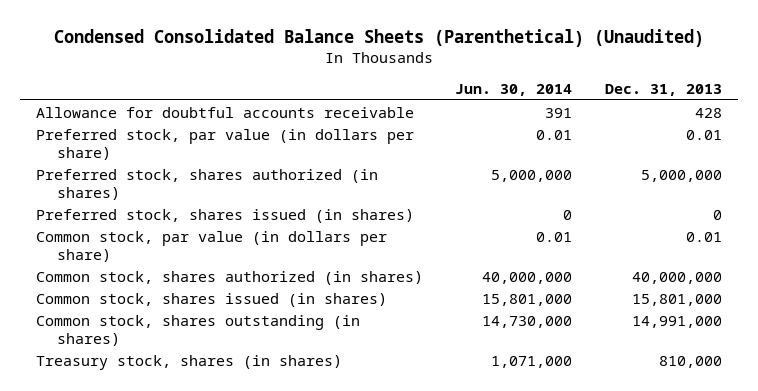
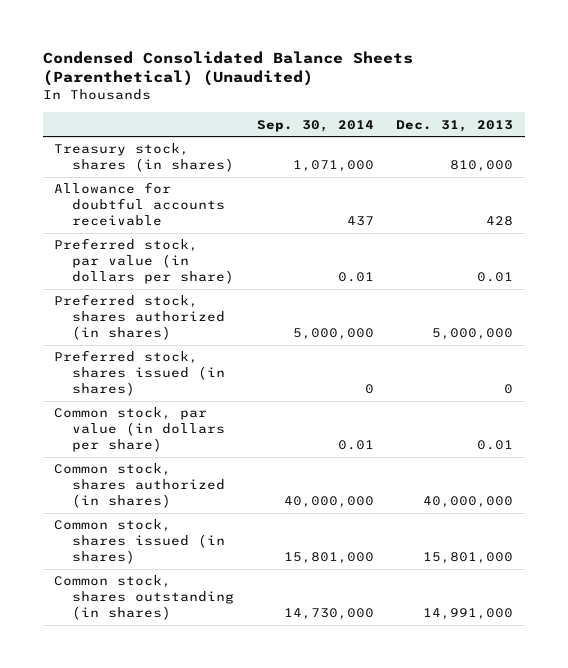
[455,83,573,96] Jun. 30, 2014 -> none
none -> [256,119,374,132] Sep. 30, 2014
[35,354,342,370] Treasury stock, shares (in shares) -> [54,143,234,173] Treasury stock, shares (in shares)

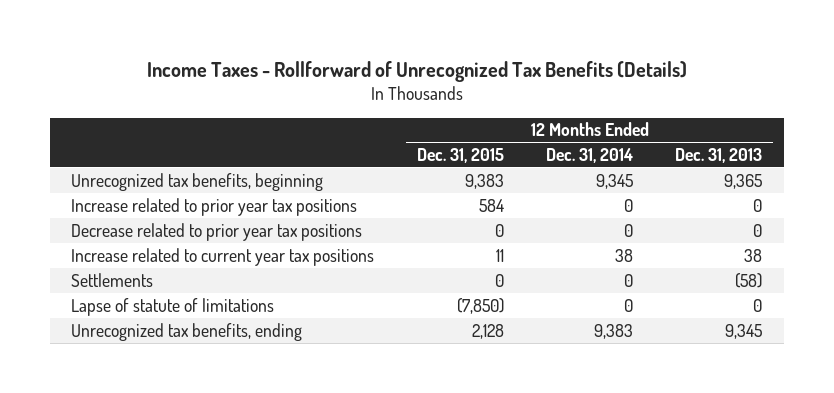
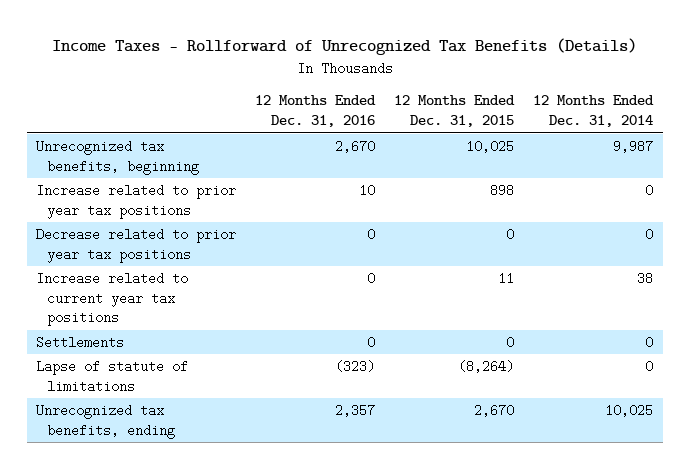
[675,147,763,163] Dec. 31, 2013 -> none
none -> [255,95,377,128] 12 Months Ended Dec. 31, 2016
[464,173,504,189] 9,383 -> [466,139,515,153] 10,025
[596,173,634,189] 9,345 -> [613,139,654,153] 9,987
[478,198,504,212] 584 -> [490,183,515,197] 898
[456,297,504,314] (7,850) -> [458,359,515,373] (8,264)
[471,323,504,339] 2,128 -> [474,403,515,417] 2,670
[594,323,634,339] 9,383 -> [605,403,654,417] 10,025

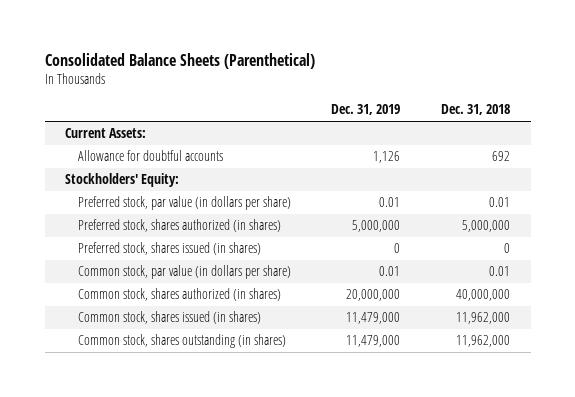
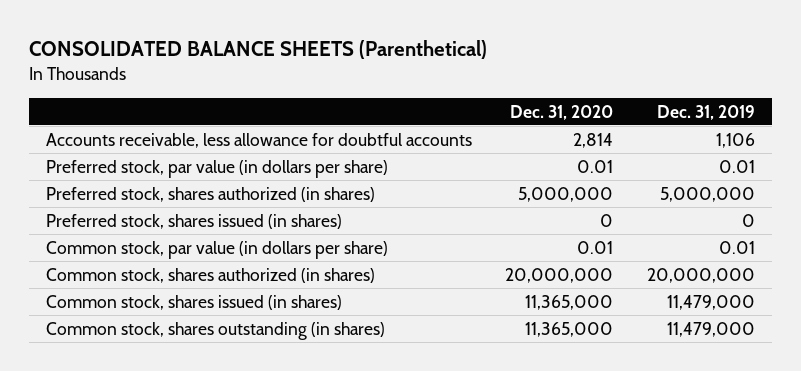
[44,52,315,69] Consolidated Balance Sheets (Parenthetical) -> [28,40,487,60] CONSOLIDATED BALANCE SHEETS (Parenthetical)
[441,104,511,116] Dec. 31, 2018 -> none
none -> [510,104,614,120] Dec. 31, 2020
[65,128,147,139] Current Assets: -> none
[65,173,180,188] Stockholders' Equity: -> none
[77,150,223,162] Allowance for doubtful accounts -> [45,132,472,148] Accounts receivable, less allowance for doubtful accounts
[373,151,401,164] 1,126 -> [716,132,756,148] 1,106

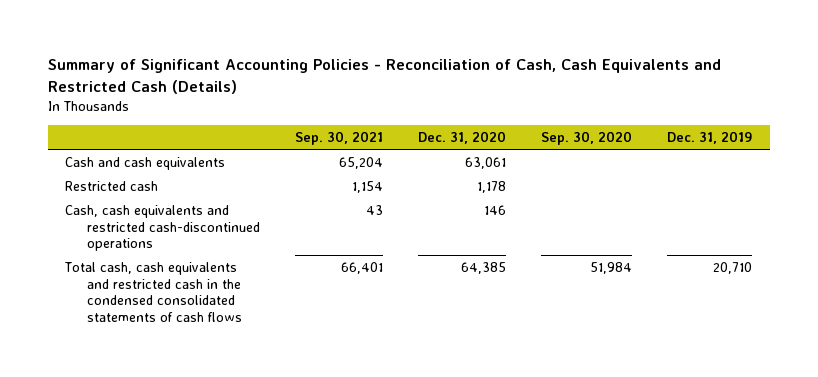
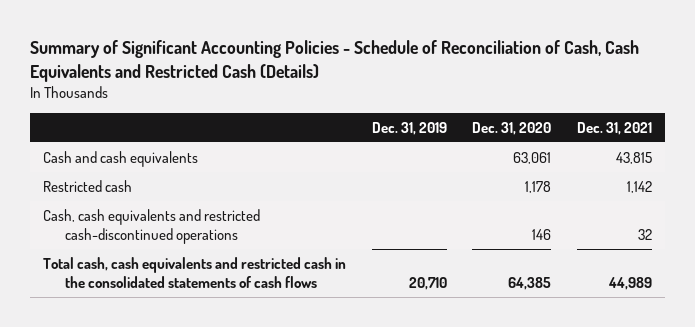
[47,58,721,94] Summary of Significant Accounting Policies - Reconciliation of Cash, Cash Equivalents and Restricted Cash (Details) -> [30,40,640,82] Summary of Significant Accounting Policies - Schedule of Reconciliation of Cash, Cash Equivalents and Restricted Cash (Details)
[295,130,384,145] Sep. 30, 2021 -> none
[541,130,633,145] Sep. 30, 2020 -> none
none -> [577,121,653,135] Dec. 31, 2021
[64,261,243,322] Total cash, cash equivalents and restricted cash in the condensed consolidated statements of cash flows -> [43,256,347,288] Total cash, cash equivalents and restricted cash in the consolidated statements of cash flows

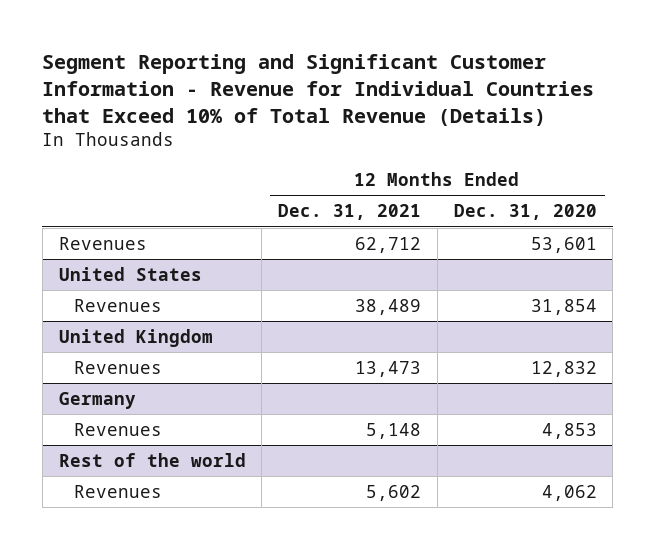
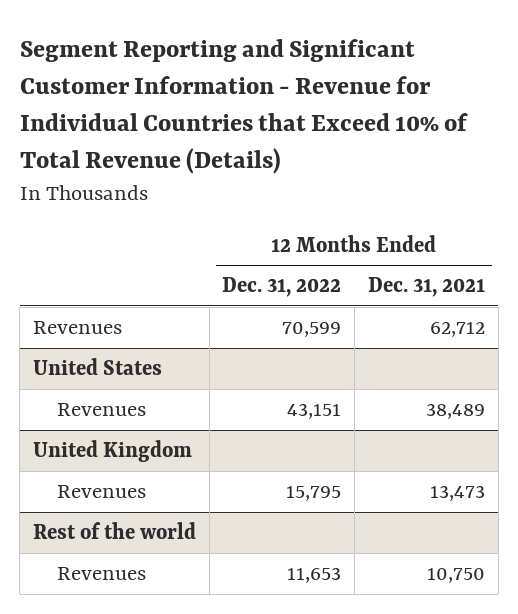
[453,204,597,221] Dec. 31, 2020 -> none
none -> [222,277,342,298] Dec. 31, 2022
[58,391,136,409] Germany -> none
[74,422,163,436] Revenues -> none
[366,484,422,501] 5,602 -> [426,568,485,584] 10,750

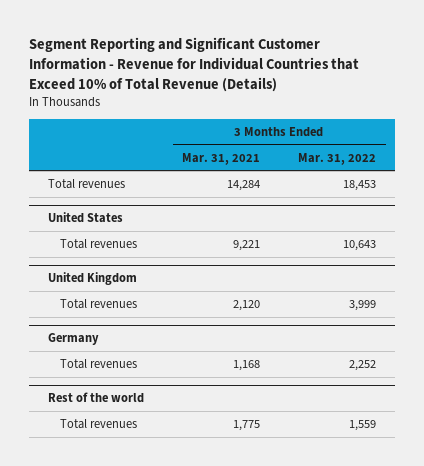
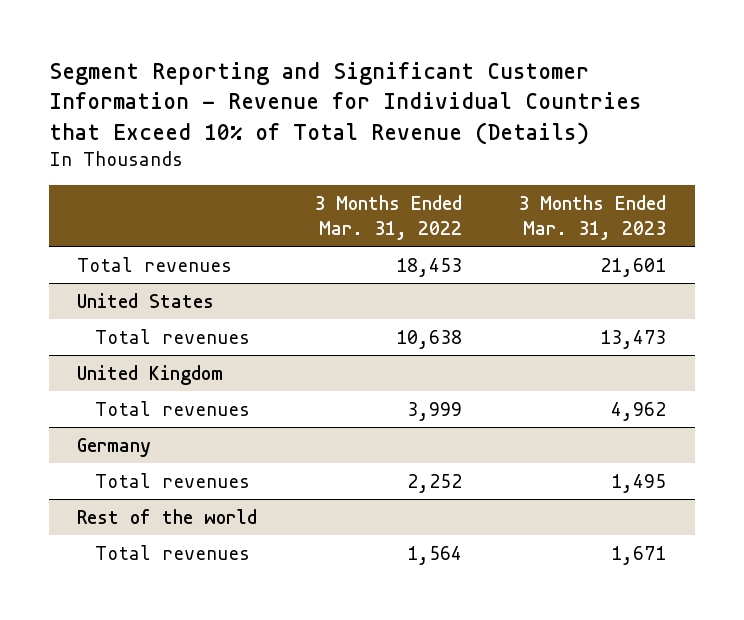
[182,152,261,165] Mar. 31, 2021 -> none
none -> [518,195,667,240] 3 Months Ended Mar. 31, 2023
[343,240,377,252] 10,643 -> [395,329,462,349] 10,638
[349,420,377,432] 1,559 -> [406,545,462,565] 1,564

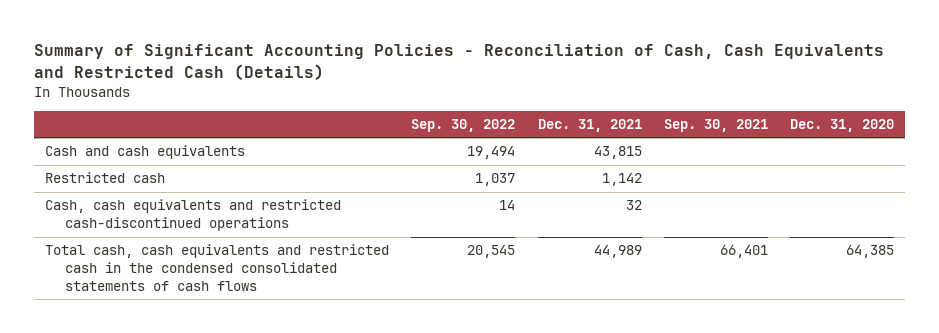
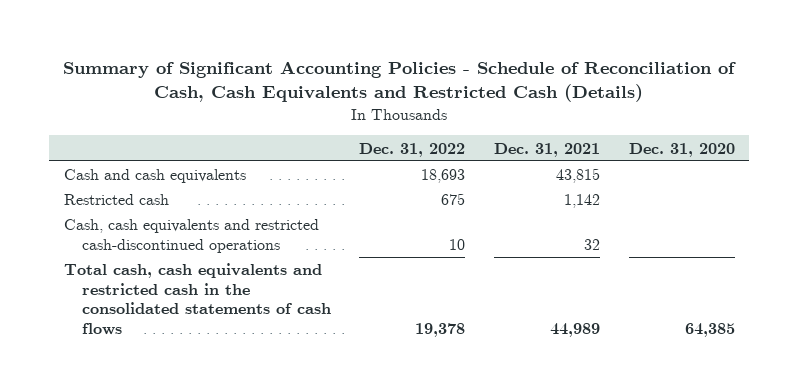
[34,44,885,80] Summary of Significant Accounting Policies - Reconciliation of Cash, Cash Equivalents and Restricted Cash (Details) -> [63,60,737,103] Summary of Significant Accounting Policies - Schedule of Reconciliation of Cash, Cash Equivalents and Restricted Cash (Details)
[411,119,516,133] Sep. 30, 2022 -> none
[663,119,768,133] Sep. 30, 2021 -> none
none -> [359,142,466,157] Dec. 31, 2022
[45,244,390,292] Total cash, cash equivalents and restricted cash in the condensed consolidated statements of cash flows -> [63,263,331,335] Total cash, cash equivalents and restricted cash in the consolidated statements of cash flows

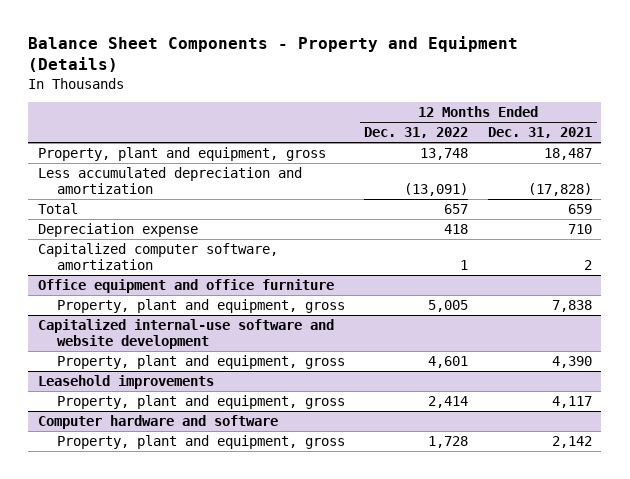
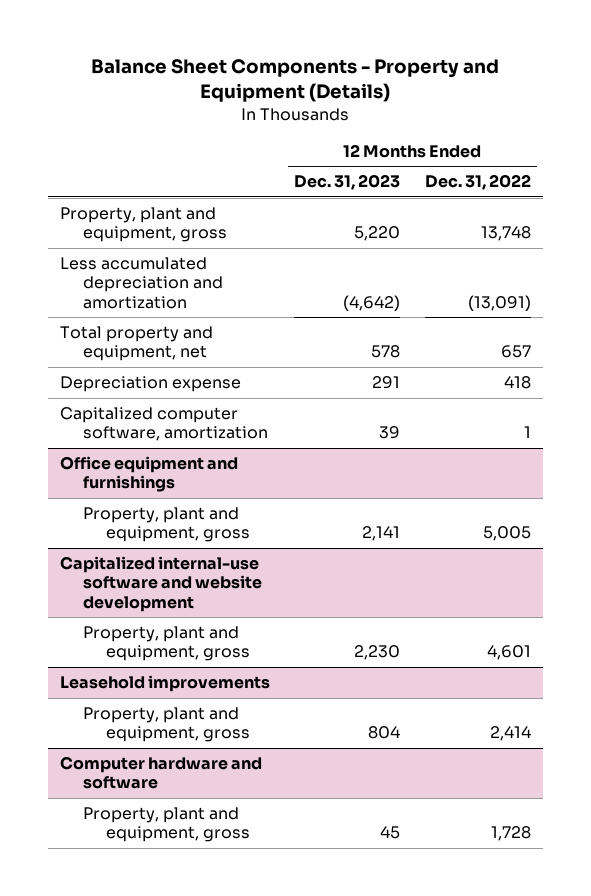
[487,127,592,139] Dec. 31, 2021 -> none
none -> [294,174,401,191] Dec. 31, 2023
[37,203,78,215] Total -> [60,326,214,362] Total property and equipment, net
[37,279,334,294] Office equipment and office furniture -> [60,456,239,493] Office equipment and furnishings

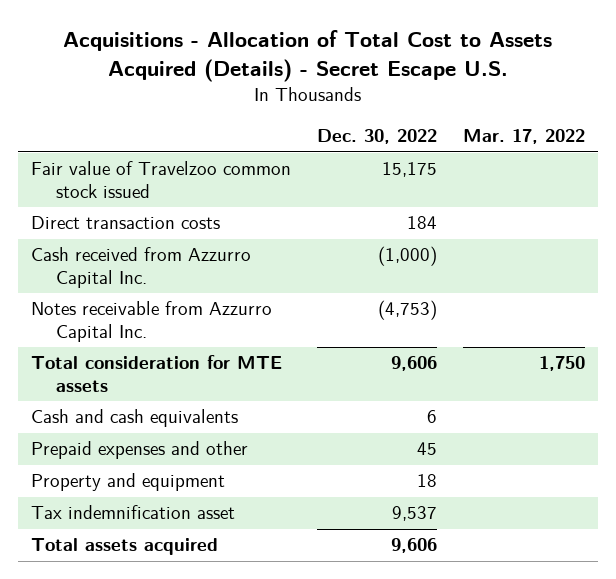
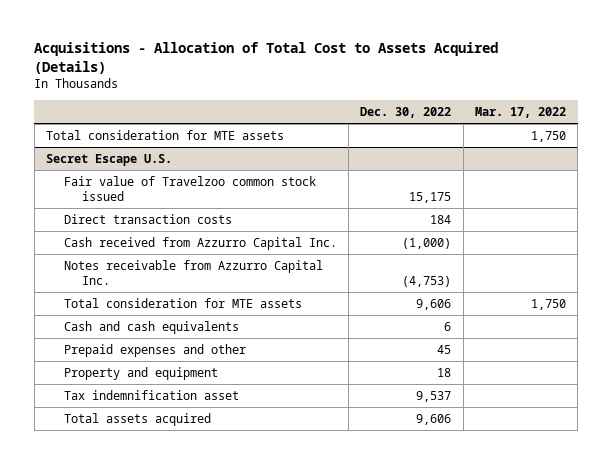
[63,30,553,83] Acquisitions - Allocation of Total Cost to Assets Acquired (Details) - Secret Escape U.S. -> [34,42,499,74] Acquisitions - Allocation of Total Cost to Assets Acquired (Details)
none -> [46,129,285,140] Total consideration for MTE assets
none -> [46,153,173,166] Secret Escape U.S.

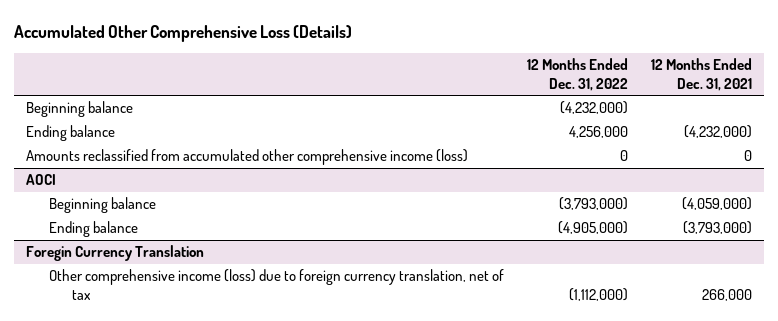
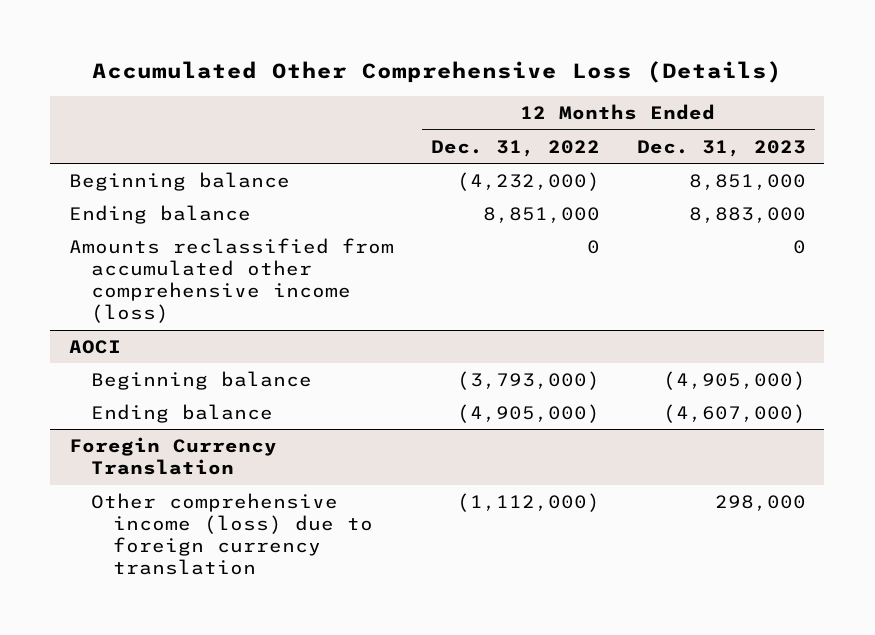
[651,58,753,91] 12 Months Ended Dec. 31, 2021 -> none
none -> [636,139,806,157] Dec. 31, 2023
[569,126,629,139] 4,256,000 -> [482,207,600,224] 8,851,000
[49,269,505,301] Other comprehensive income (loss) due to foreign currency translation, net of tax -> [90,493,373,576] Other comprehensive income (loss) due to foreign currency translation

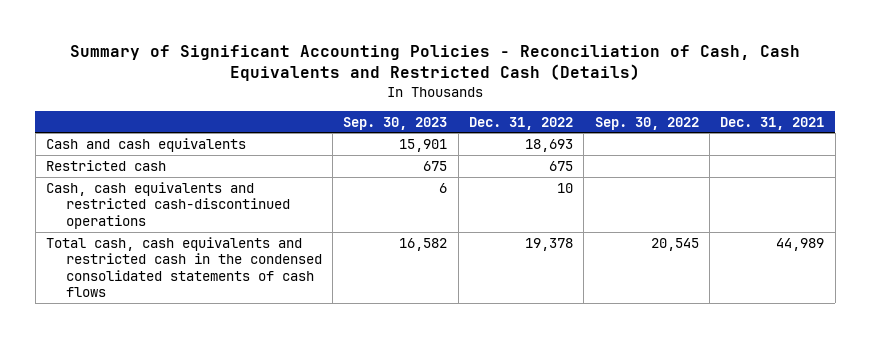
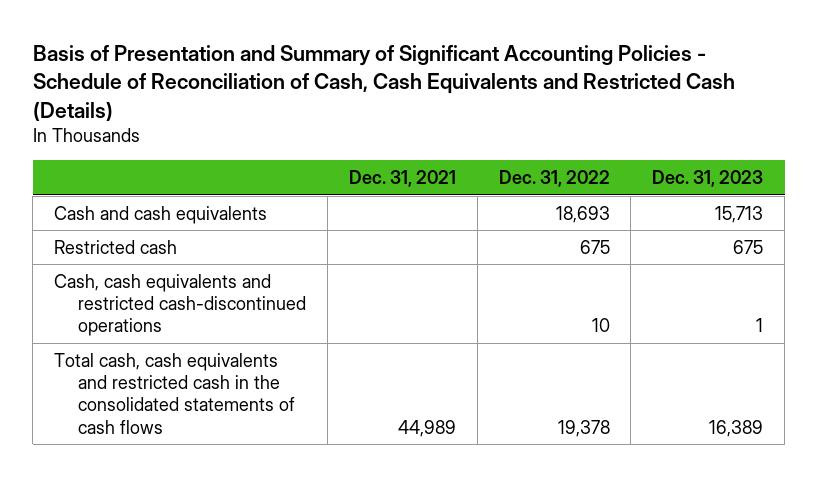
[70,44,801,82] Summary of Significant Accounting Policies - Reconciliation of Cash, Cash Equivalents and Restricted Cash (Details) -> [32,45,735,121] Basis of Presentation and Summary of Significant Accounting Policies - Schedule of Reconciliation of Cash, Cash Equivalents and Restricted Cash (Details)
[343,116,448,130] Sep. 30, 2023 -> none
[594,116,699,130] Sep. 30, 2022 -> none
none -> [652,170,764,188] Dec. 31, 2023
[46,236,322,298] Total cash, cash equivalents and restricted cash in the condensed consolidated statements of cash flows -> [54,352,296,434] Total cash, cash equivalents and restricted cash in the consolidated statements of cash flows

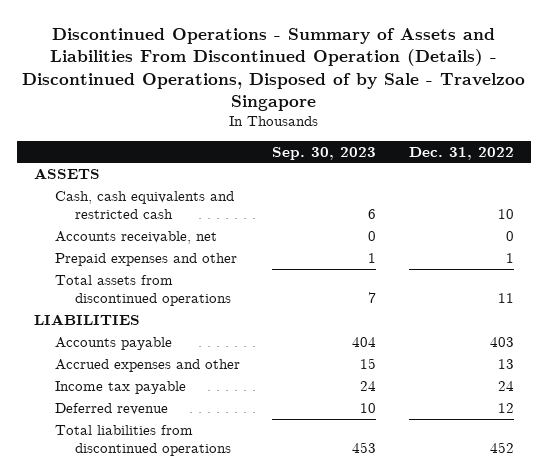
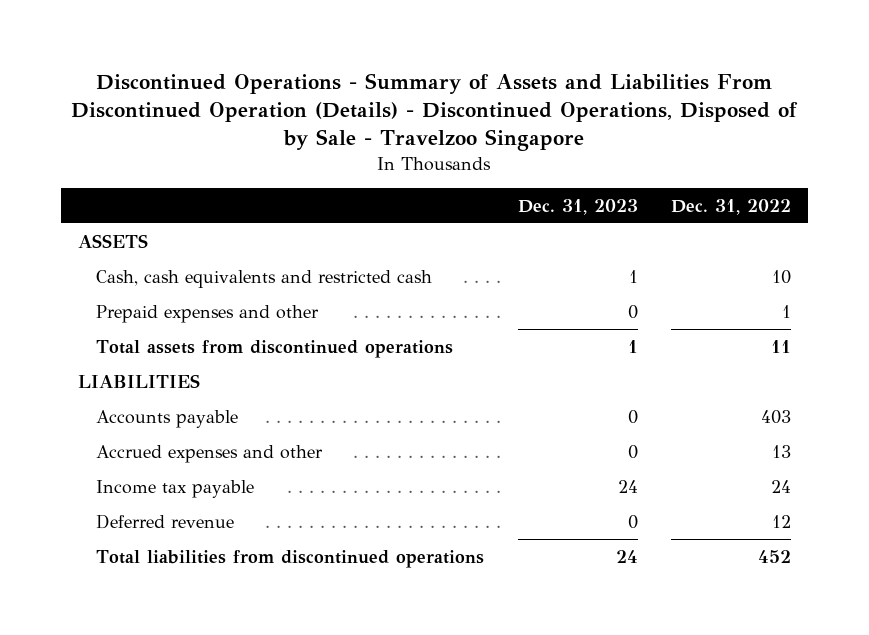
[272,146,377,160] Sep. 30, 2023 -> none
none -> [517,198,638,215] Dec. 31, 2023
[54,230,217,244] Accounts receivable, net -> none

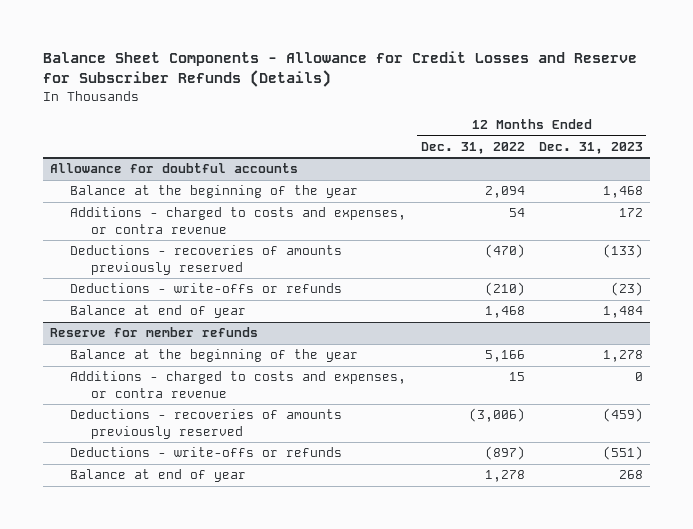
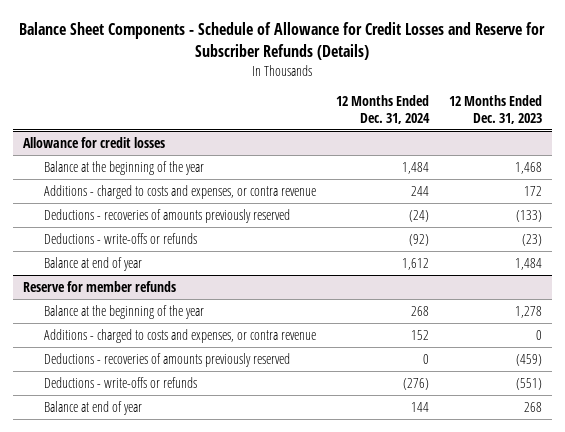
[43,51,638,88] Balance Sheet Components - Allowance for Credit Losses and Reserve for Subscriber Refunds (Details) -> [19,22,546,60] Balance Sheet Components - Schedule of Allowance for Credit Losses and Reserve for Subscriber Refunds (Details)
[420,141,525,154] Dec. 31, 2022 -> none
none -> [335,95,430,124] 12 Months Ended Dec. 31, 2024
[50,163,299,174] Allowance for doubtful accounts -> [23,136,166,148] Allowance for credit losses

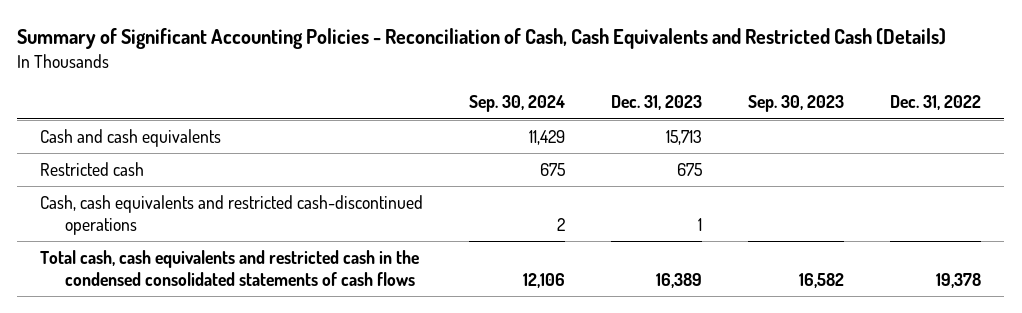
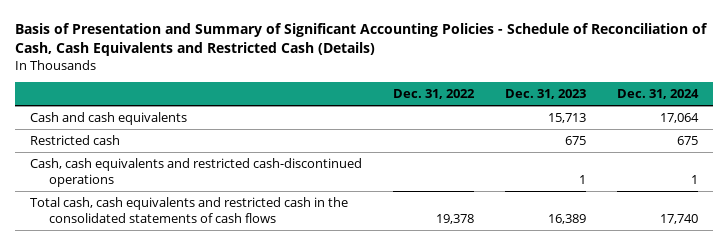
[17,28,947,50] Summary of Significant Accounting Policies - Reconciliation of Cash, Cash Equivalents and Restricted Cash (Details) -> [15,23,709,57] Basis of Presentation and Summary of Significant Accounting Policies - Schedule of Reconciliation of Cash, Cash Equivalents and Restricted Cash (Details)
[469,95,566,113] Sep. 30, 2024 -> none
[748,95,845,113] Sep. 30, 2023 -> none
none -> [616,89,699,100] Dec. 31, 2024
[40,249,420,286] Total cash, cash equivalents and restricted cash in the condensed consolidated statements of cash flows -> [30,197,349,223] Total cash, cash equivalents and restricted cash in the consolidated statements of cash flows

